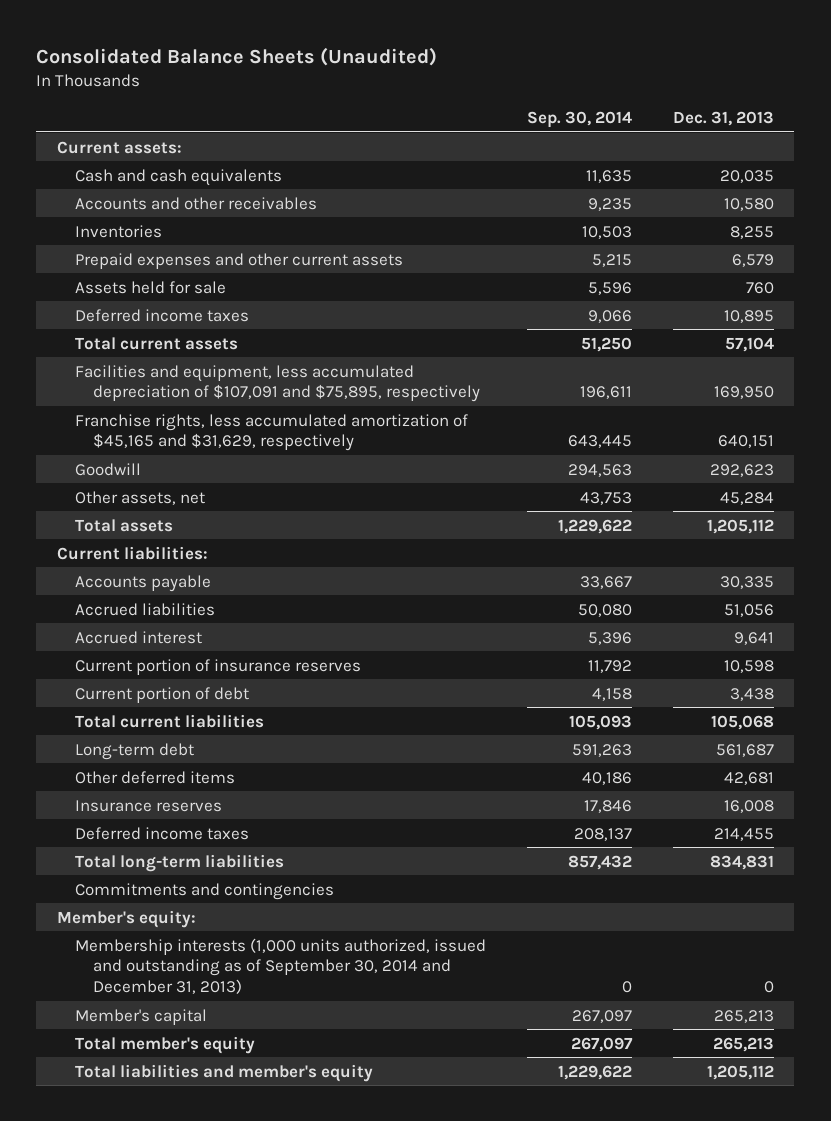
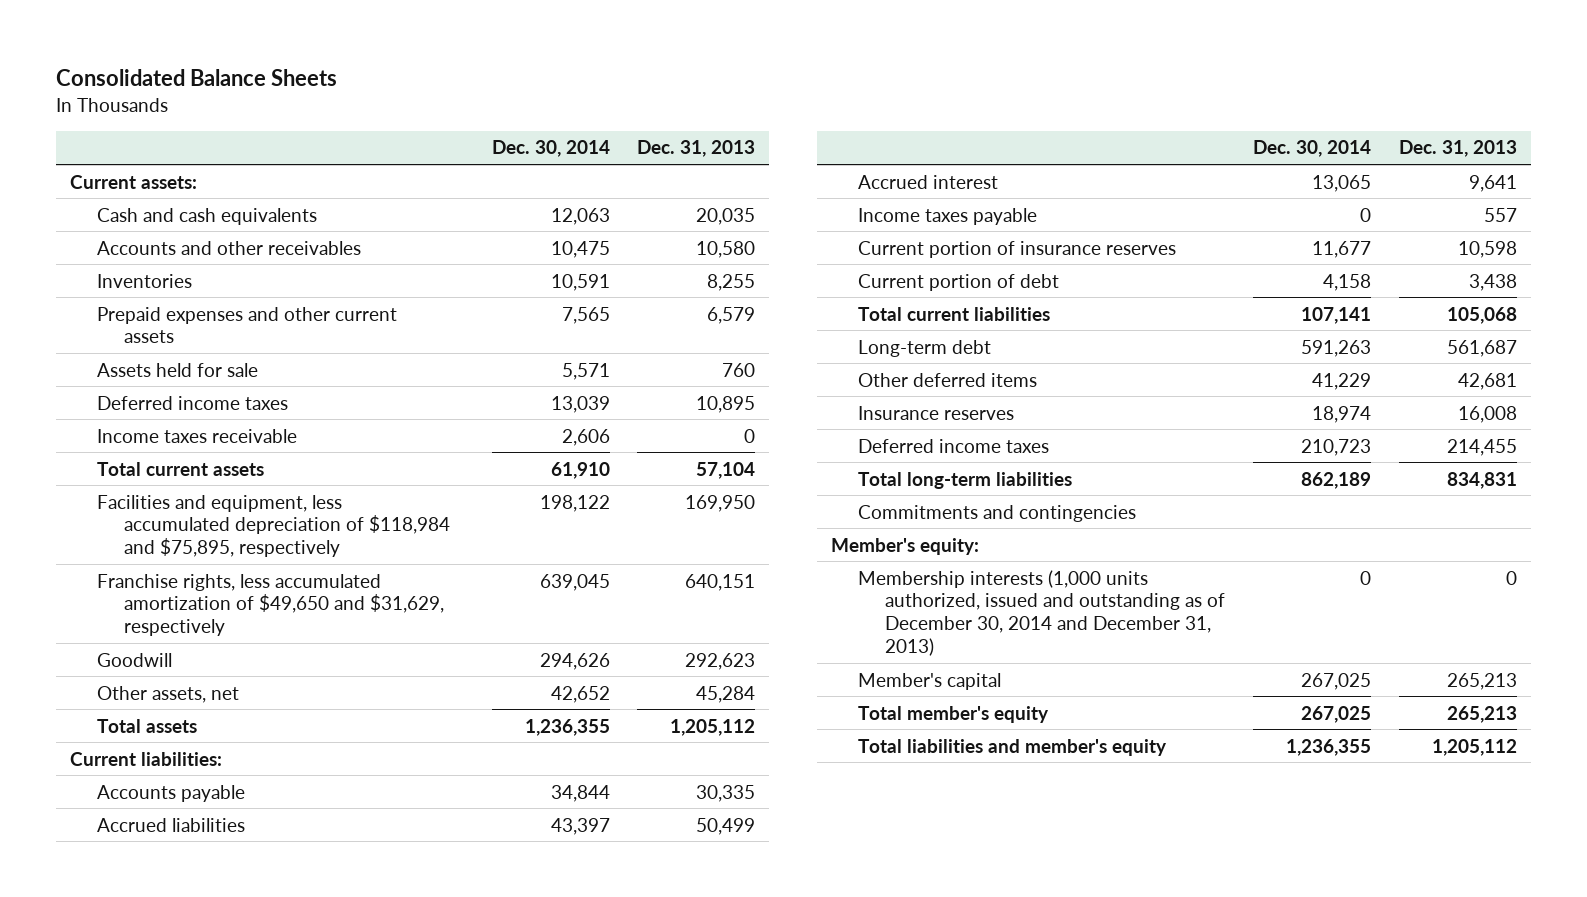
[36,47,438,67] Consolidated Balance Sheets (Unaudited) -> [55,68,337,86] Consolidated Balance Sheets
[526,111,632,129] Sep. 30, 2014 -> none
none -> [491,140,610,158] Dec. 30, 2014
none -> [96,428,297,443] Income taxes receivable
[75,364,481,403] Facilities and equipment, less accumulated depreciation of $107,091 and $75,895, respectively -> [96,494,450,558] Facilities and equipment, less accumulated depreciation of $118,984 and $75,895, respectively
[75,413,469,452] Franchise rights, less accumulated amortization of $45,165 and $31,629, respectively -> [96,573,444,637] Franchise rights, less accumulated amortization of $49,650 and $31,629, respectively
[723,603,774,617] 51,056 -> [696,817,756,835] 50,499
none -> [858,207,1038,225] Income taxes payable
[75,937,487,994] Membership interests (1,000 units authorized, issued and outstanding as of September 30, 2014 and December 31, 2013) -> [858,569,1226,656] Membership interests (1,000 units authorized, issued and outstanding as of December 30, 2014 and December 31, 2013)

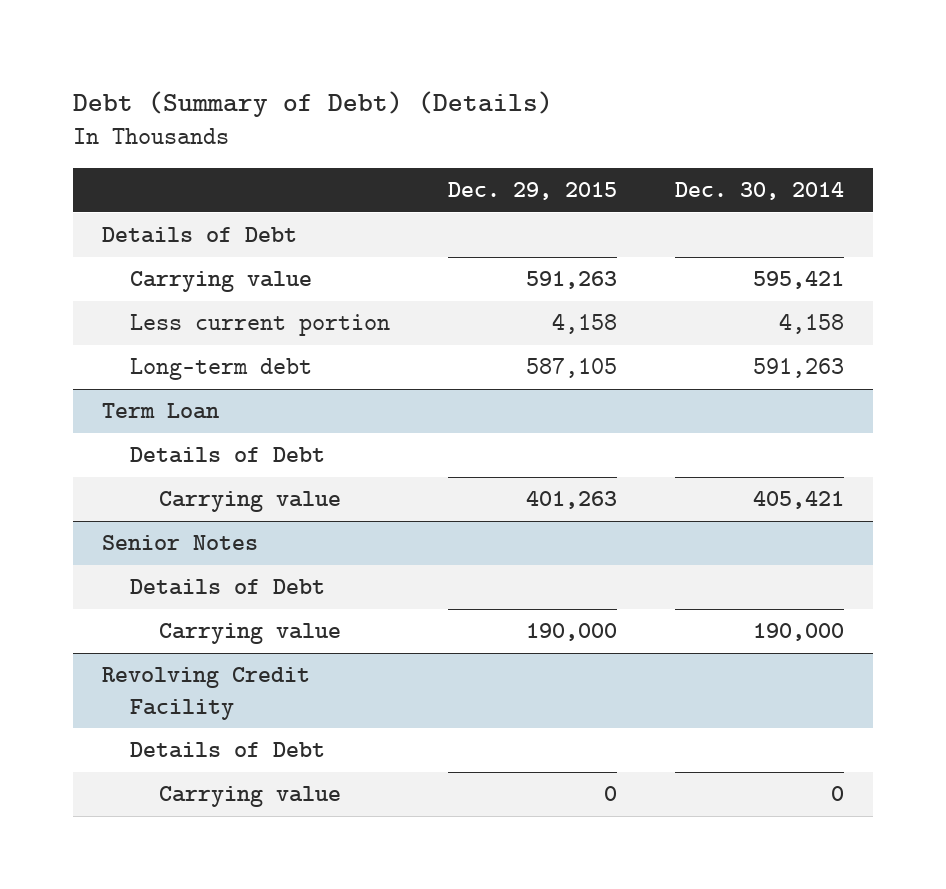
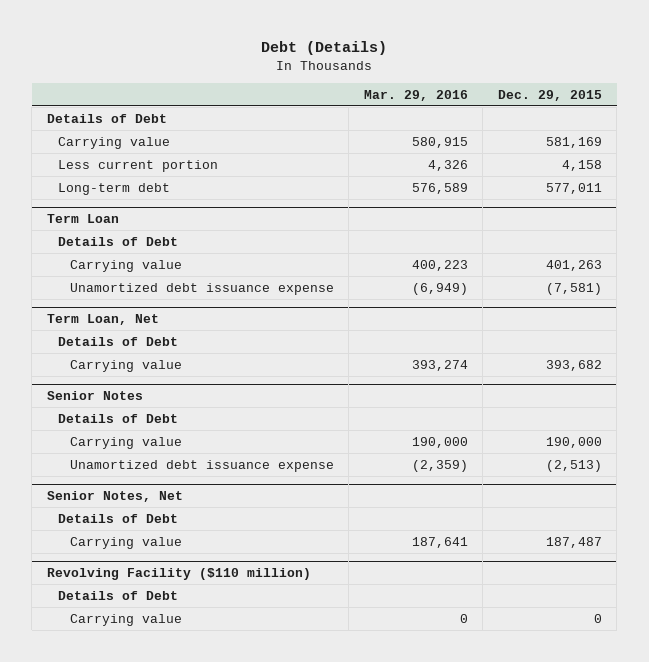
[73,90,554,117] Debt (Summary of Debt) (Details) -> [261,41,388,56] Debt (Details)
[675,182,845,201] Dec. 30, 2014 -> none
none -> [363,89,468,101] Mar. 29, 2016
[526,271,618,290] 591,263 -> [545,136,602,148] 581,169
[526,358,618,379] 587,105 -> [545,182,602,194] 577,011
none -> [69,282,334,295] Unamortized debt issuance expense
none -> [46,314,159,326] Term Loan, Net
none -> [58,336,179,346] Details of Debt
none -> [69,359,182,372] Carrying value
[102,667,311,720] Revolving Credit Facility -> none
none -> [69,459,334,472] Unamortized debt issuance expense
none -> [46,491,183,503] Senior Notes, Net
none -> [69,536,182,549] Carrying value
none -> [46,568,311,581] Revolving Facility ($110 million)
none -> [58,590,179,600] Details of Debt

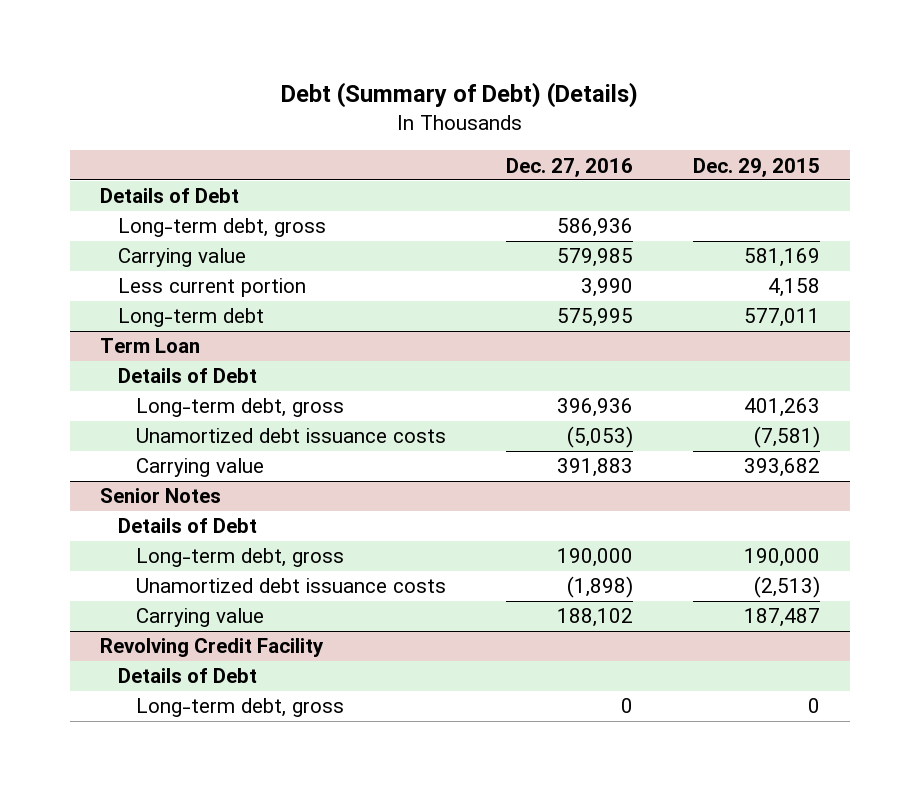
[261,41,388,56] Debt (Details) -> [281,82,639,109] Debt (Summary of Debt) (Details)
[363,89,468,101] Mar. 29, 2016 -> none
none -> [506,157,634,177] Dec. 27, 2016
none -> [118,218,327,238] Long-term debt, gross
[46,314,159,326] Term Loan, Net -> none
[58,336,179,346] Details of Debt -> none
[69,259,182,272] Carrying value -> [136,398,345,418] Long-term debt, gross
[69,282,334,295] Unamortized debt issuance expense -> [136,428,447,444] Unamortized debt issuance costs
[69,436,182,449] Carrying value -> none
[46,491,183,503] Senior Notes, Net -> none
[58,513,179,523] Details of Debt -> none
none -> [136,548,345,568] Long-term debt, gross
[69,459,334,472] Unamortized debt issuance expense -> [136,578,447,594] Unamortized debt issuance costs
[46,568,311,581] Revolving Facility ($110 million) -> [100,638,325,658] Revolving Credit Facility
[69,613,182,626] Carrying value -> none
none -> [136,698,345,718] Long-term debt, gross

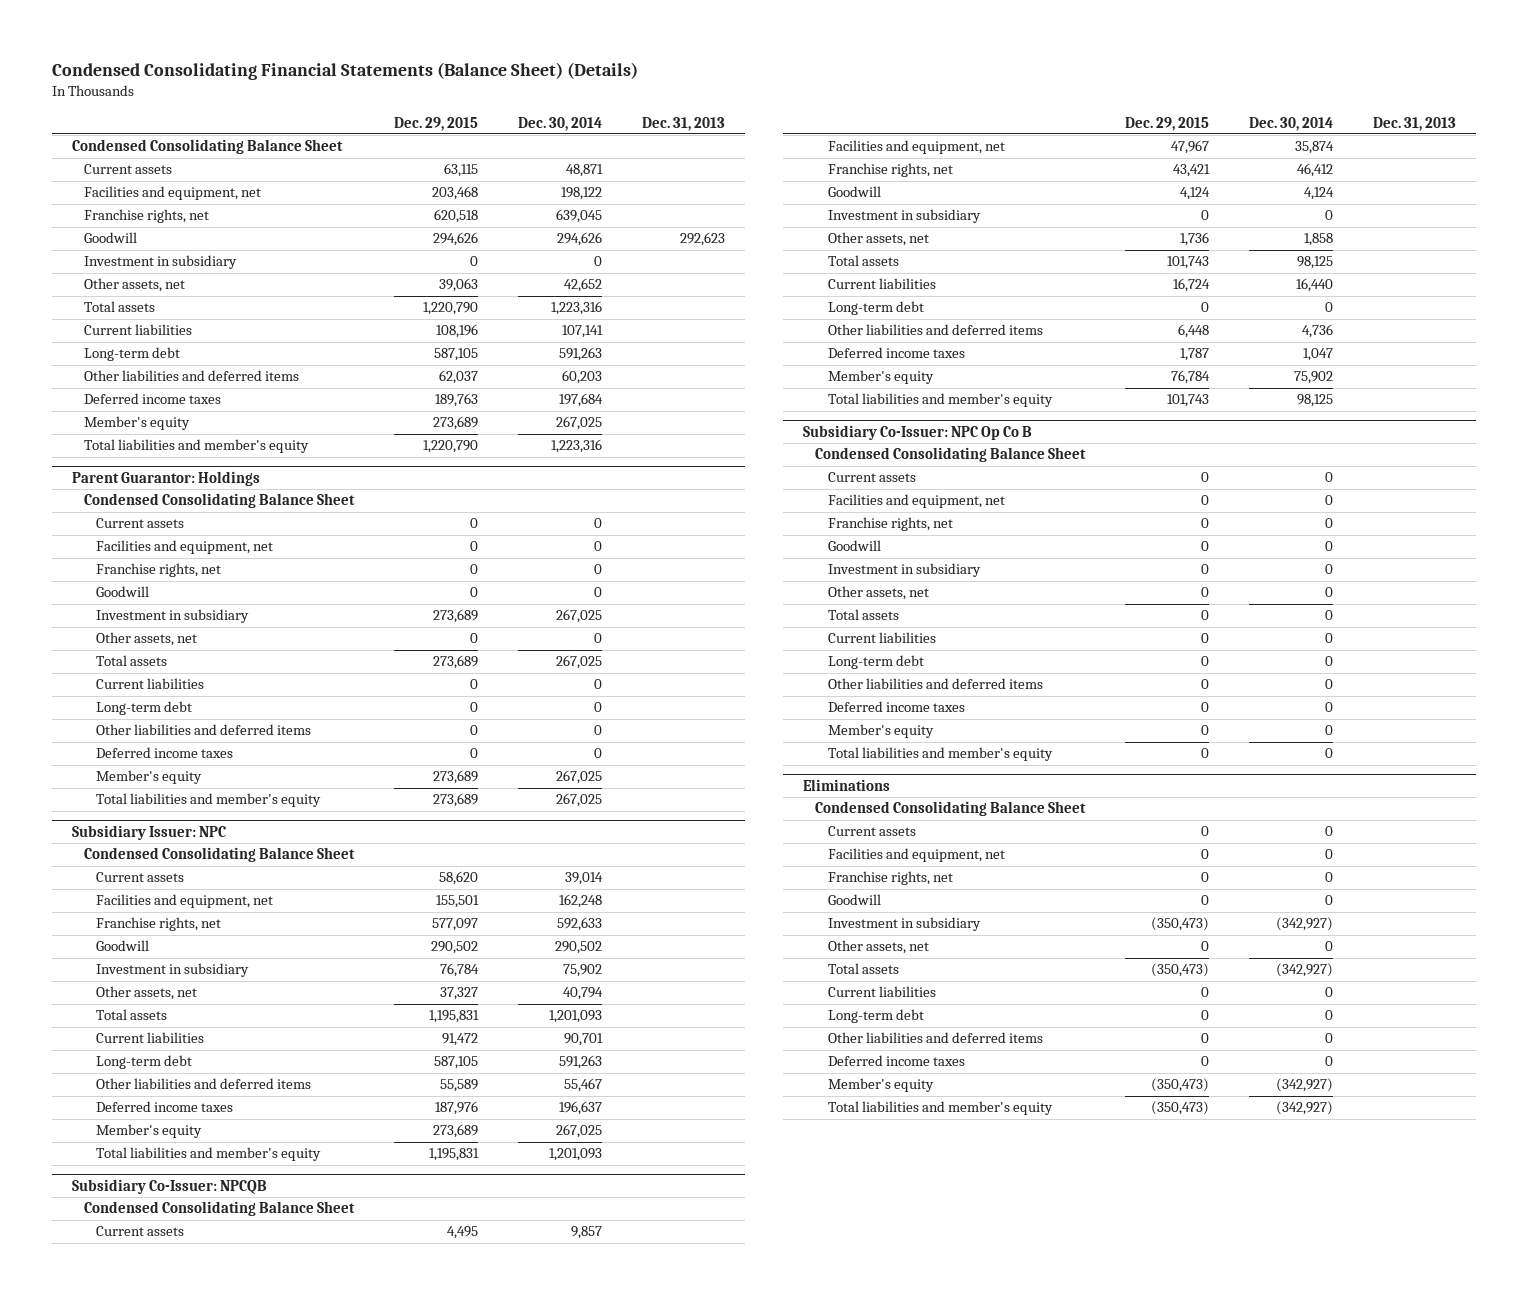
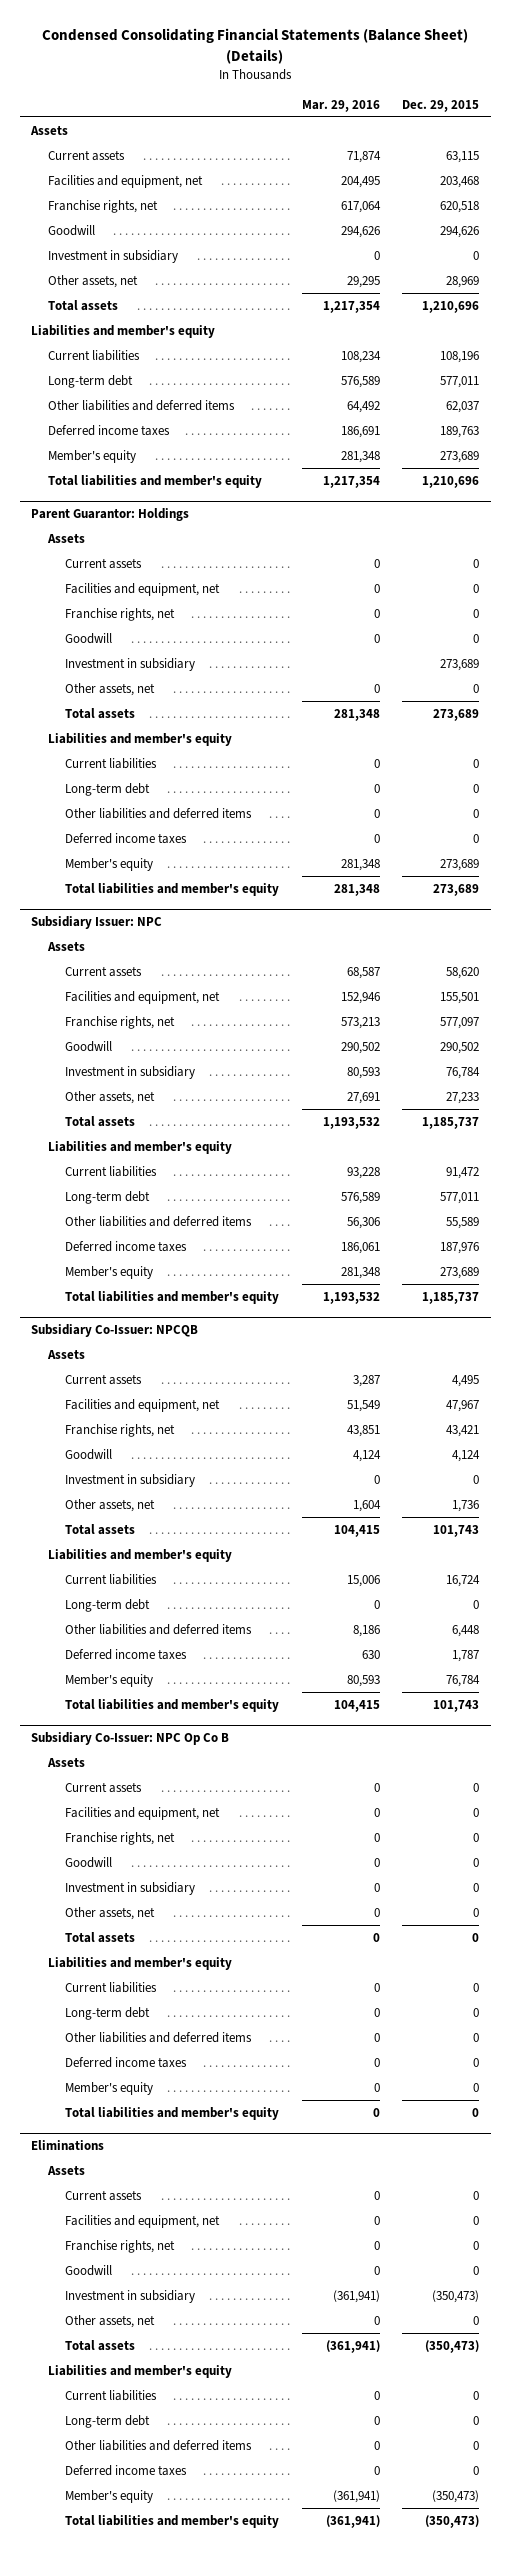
[518,116,603,131] Dec. 30, 2014 -> none
[642,116,726,131] Dec. 31, 2013 -> none
none -> [301,99,380,112] Mar. 29, 2016
[71,139,343,155] Condensed Consolidating Balance Sheet -> none
none -> [30,125,69,135] Assets
[439,278,479,293] 39,063 -> [446,275,480,288] 28,969
[423,302,479,316] 1,220,790 -> [422,300,480,313] 1,210,696
none -> [31,324,216,338] Liabilities and member's equity
[434,348,479,362] 587,105 -> [440,375,480,388] 577,011
[423,440,479,454] 1,220,790 -> [422,475,480,488] 1,210,696
[84,493,356,509] Condensed Consolidating Balance Sheet -> none
none -> [47,533,86,543] Assets
none -> [48,732,233,746] Liabilities and member's equity
[84,847,356,863] Condensed Consolidating Balance Sheet -> none
none -> [47,941,86,951] Assets
[440,987,479,1001] 37,327 -> [446,1091,480,1104] 27,233
[429,1010,480,1024] 1,195,831 -> [422,1116,480,1129] 1,185,737
none -> [48,1140,233,1154] Liabilities and member's equity
[434,1056,479,1070] 587,105 -> [440,1191,480,1204] 577,011
[429,1148,480,1162] 1,195,831 -> [422,1291,480,1304] 1,185,737
[84,1201,356,1217] Condensed Consolidating Balance Sheet -> none
none -> [47,1349,86,1359] Assets
none -> [48,1548,233,1562] Liabilities and member's equity
[815,447,1087,463] Condensed Consolidating Balance Sheet -> none
none -> [47,1757,86,1767] Assets
none -> [48,1956,233,1970] Liabilities and member's equity
[815,801,1087,817] Condensed Consolidating Balance Sheet -> none
none -> [47,2165,86,2175] Assets
none -> [48,2364,233,2378] Liabilities and member's equity

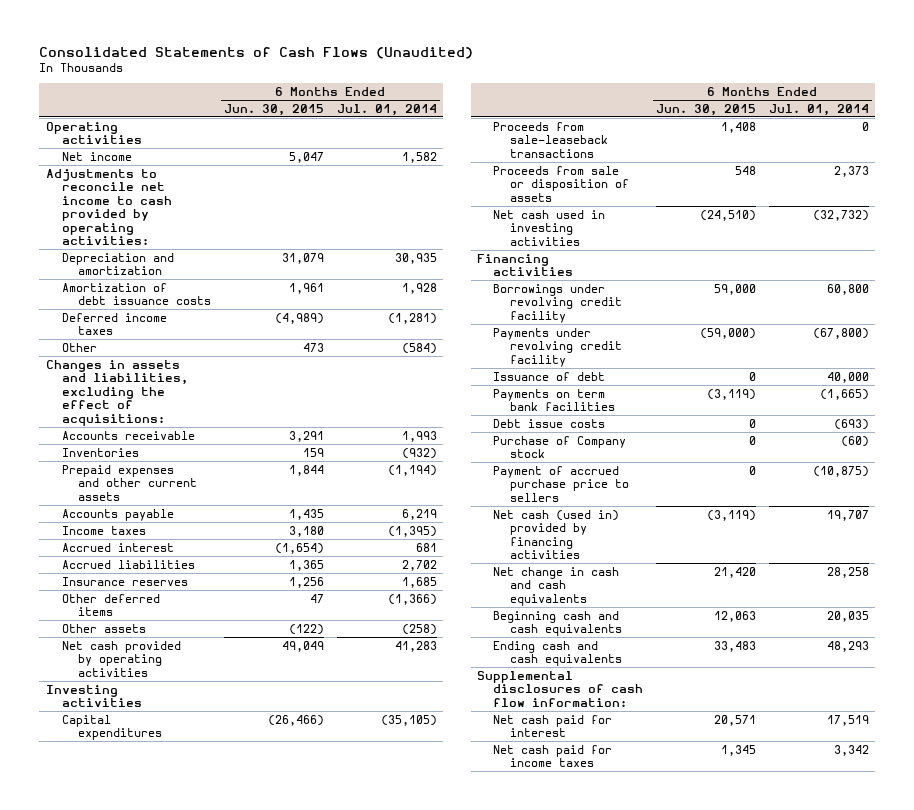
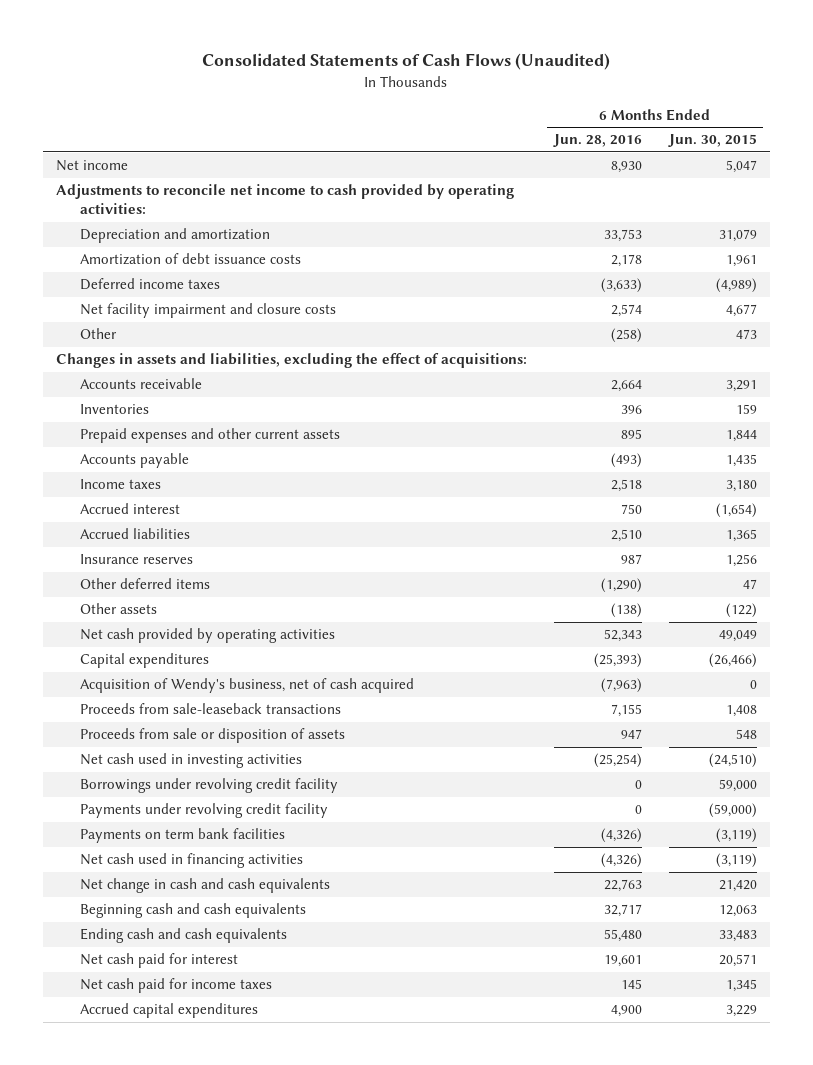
[336,103,437,116] Jul. 01, 2014 -> none
none -> [552,134,642,148] Jun. 28, 2016
[45,121,142,145] Operating activities -> none
none -> [79,303,336,319] Net facility impairment and closure costs
[45,684,142,708] Investing activities -> none
none -> [79,678,414,694] Acquisition of Wendy's business, net of cash acquired
[477,253,574,277] Financing activities -> none
[493,371,606,381] Issuance of debt -> none
[493,418,606,428] Debt issue costs -> none
[493,435,627,459] Purchase of Company stock -> none
[493,465,629,502] Payment of accrued purchase price to sellers -> none
[493,509,620,560] Net cash (used in) provided by financing activities -> [79,853,303,869] Net cash used in financing activities
[477,670,644,707] Supplemental disclosures of cash flow information: -> none
none -> [79,1003,258,1019] Accrued capital expenditures

